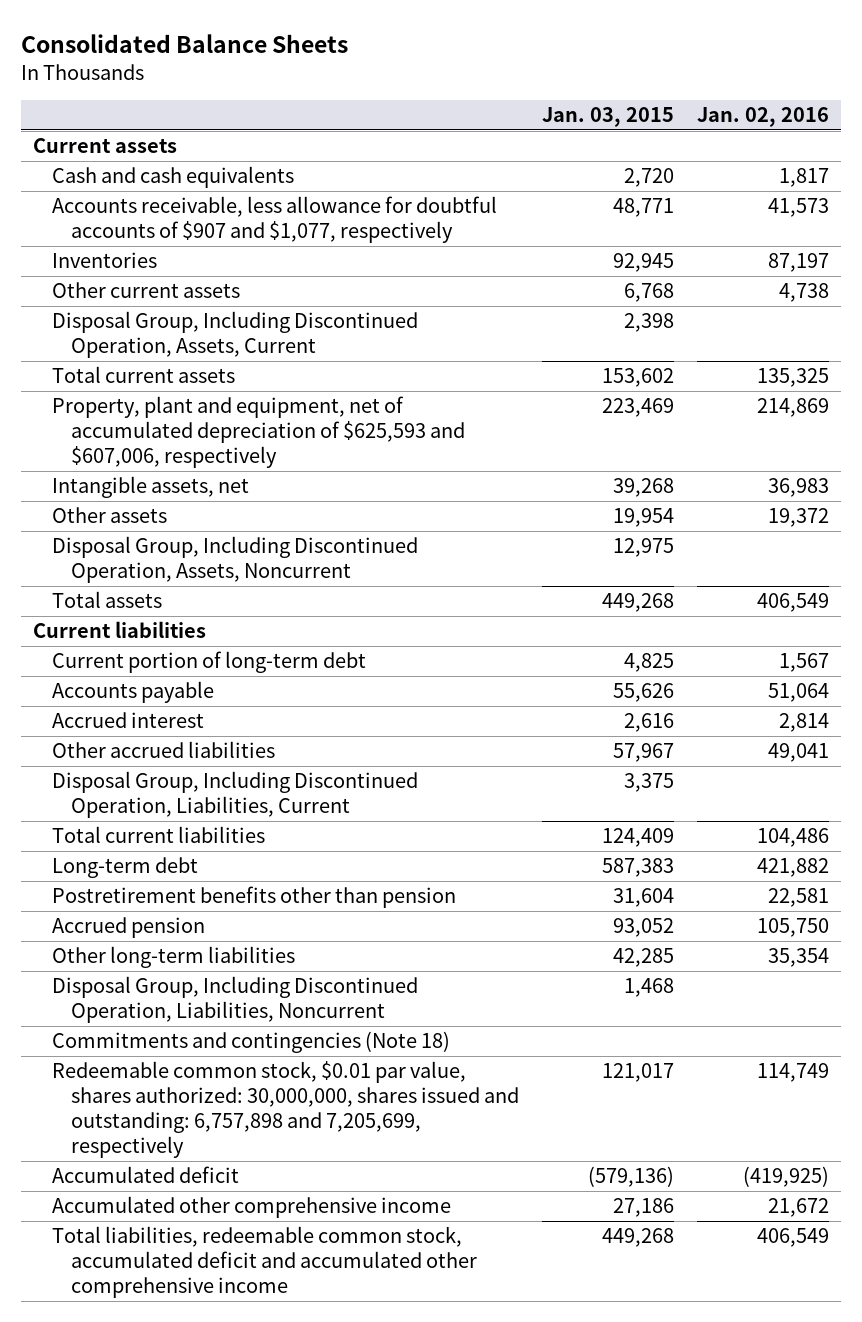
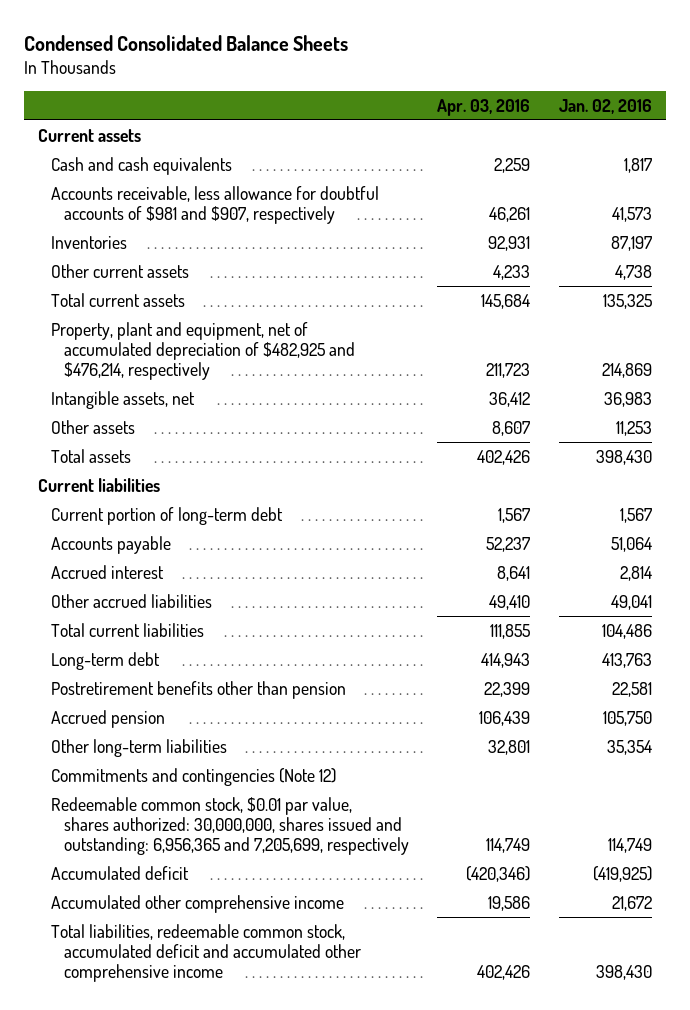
[21,33,349,53] Consolidated Balance Sheets -> [23,34,348,51] Condensed Consolidated Balance Sheets
[542,107,675,128] Jan. 03, 2015 -> none
none -> [437,99,531,117] Apr. 03, 2016
[52,196,498,244] Accounts receivable, less allowance for doubtful accounts of $907 and $1,077, respectively -> [50,185,379,225] Accounts receivable, less allowance for doubtful accounts of $981 and $907, respectively
[52,311,419,359] Disposal Group, Including Discontinued Operation, Assets, Current -> none
[52,396,466,469] Property, plant and equipment, net of accumulated depreciation of $625,593 and $607,006, respectively -> [50,321,356,381] Property, plant and equipment, net of accumulated depreciation of $482,925 and $476,214, respectively
[52,536,419,584] Disposal Group, Including Discontinued Operation, Assets, Noncurrent -> none
[768,508,830,528] 19,372 -> [615,420,652,436] 11,253
[757,593,830,613] 406,549 -> [595,449,652,465] 398,430
[52,771,419,819] Disposal Group, Including Discontinued Operation, Liabilities, Current -> none
[757,858,830,878] 421,882 -> [601,652,652,668] 413,763
[52,976,419,1024] Disposal Group, Including Discontinued Operation, Liabilities, Noncurrent -> none
[52,1031,451,1054] Commitments and contingencies (Note 18) -> [50,767,336,786] Commitments and contingencies (Note 12)
[52,1061,520,1159] Redeemable common stock, $0.01 par value, shares authorized: 30,000,000, shares issued and outstanding: 6,757,898 and 7,205,699, respectively -> [50,796,410,856] Redeemable common stock, $0.01 par value, shares authorized: 30,000,000, shares issued and outstanding: 6,956,365 and 7,205,699, respectively
[757,1228,830,1248] 406,549 -> [595,965,652,981] 398,430

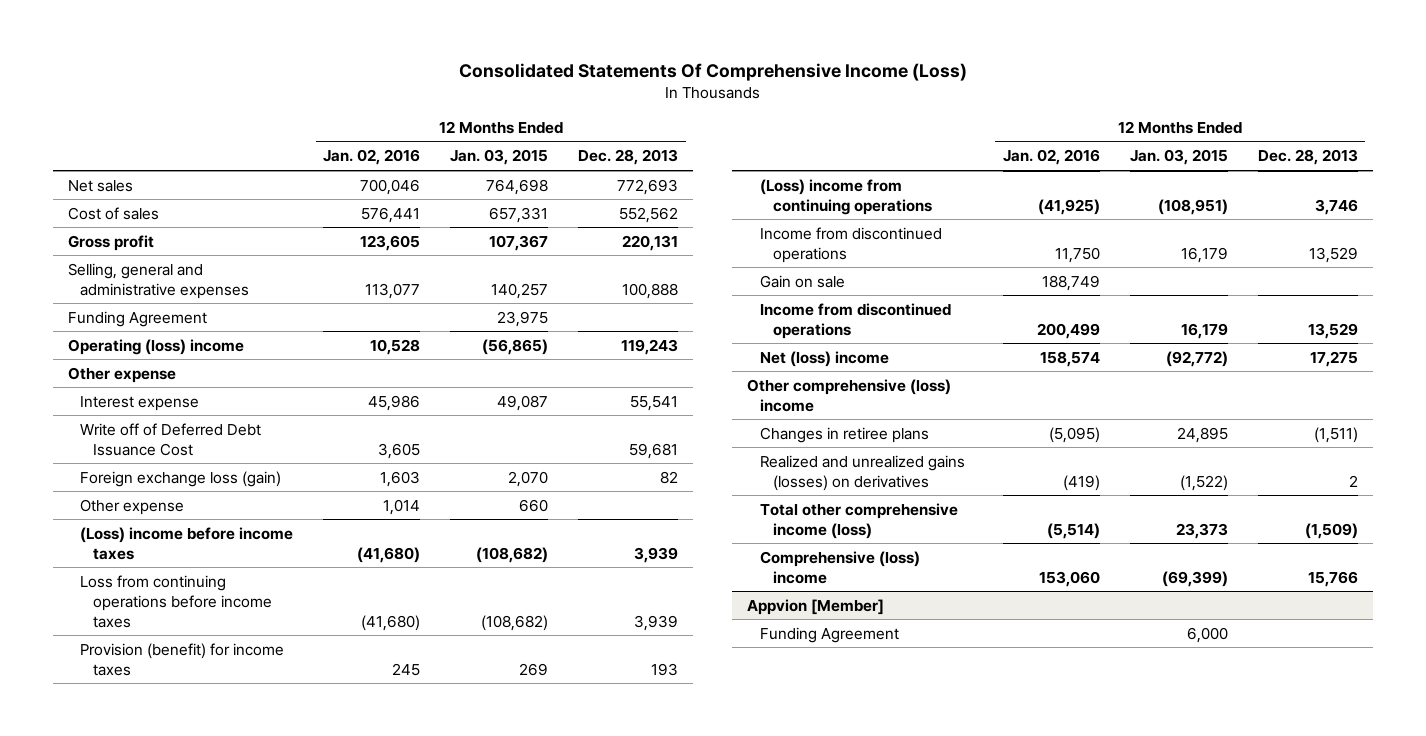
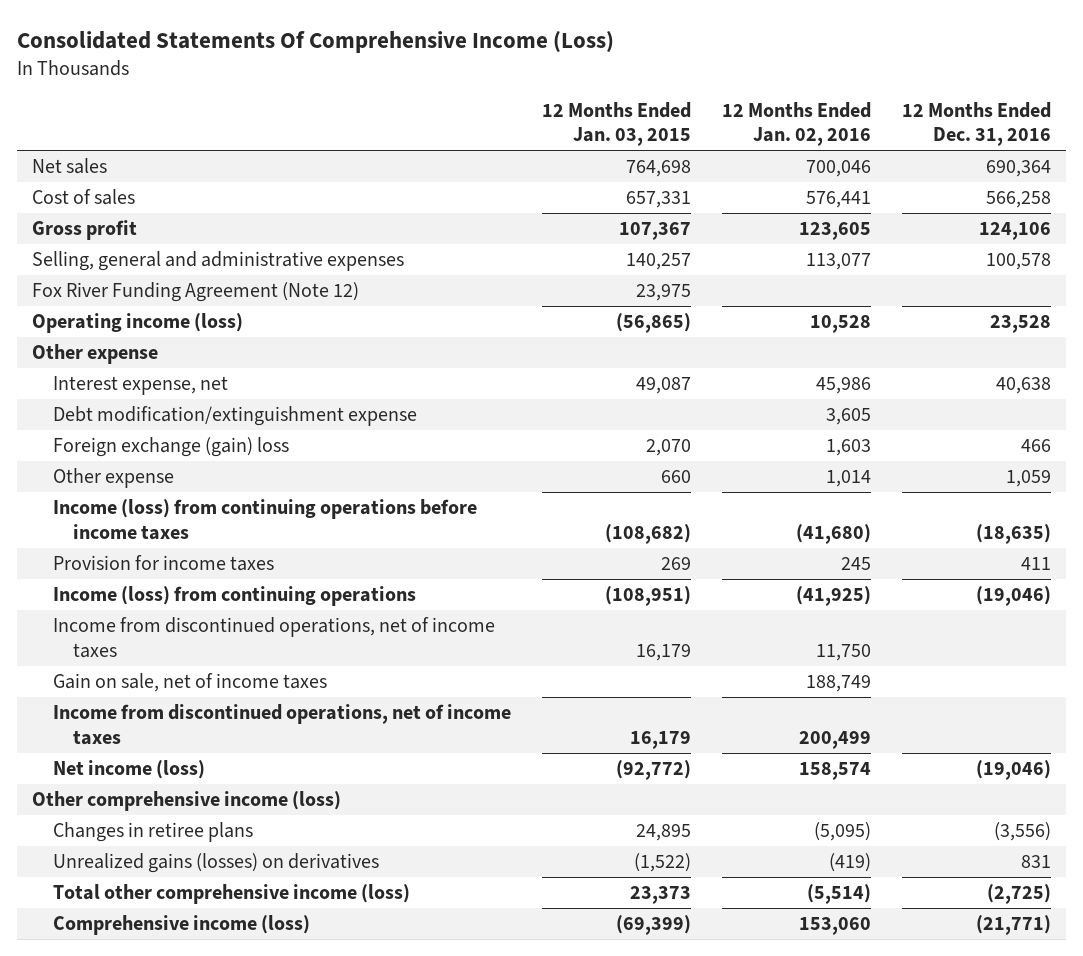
[578,149,679,166] Dec. 28, 2013 -> none
none -> [901,102,1051,147] 12 Months Ended Dec. 31, 2016
[67,310,207,327] Funding Agreement -> [32,282,360,303] Fox River Funding Agreement (Note 12)
[67,338,244,355] Operating (loss) income -> [32,313,244,334] Operating income (loss)
[80,395,200,411] Interest expense -> [52,376,228,396] Interest expense, net
[80,422,262,456] Write off of Deferred Debt Issuance Cost -> [52,406,417,427] Debt modification/extinguishment expense
[80,470,282,487] Foreign exchange loss (gain) -> [52,437,289,458] Foreign exchange (gain) loss
[80,574,273,628] Loss from continuing operations before income taxes -> none
[80,526,294,560] (Loss) income before income taxes -> [52,499,477,540] Income (loss) from continuing operations before income taxes
[80,642,285,676] Provision (benefit) for income taxes -> [52,555,274,572] Provision for income taxes
[760,178,932,215] (Loss) income from continuing operations -> [52,586,416,607] Income (loss) from continuing operations
[760,226,943,263] Income from discontinued operations -> [52,617,495,658] Income from discontinued operations, net of income taxes
[760,274,846,288] Gain on sale -> [52,673,327,693] Gain on sale, net of income taxes
[760,302,952,339] Income from discontinued operations -> [52,704,511,745] Income from discontinued operations, net of income taxes
[760,350,890,367] Net (loss) income -> [52,760,205,780] Net income (loss)
[747,378,952,412] Other comprehensive (loss) income -> [32,791,342,812] Other comprehensive income (loss)
[760,454,966,491] Realized and unrealized gains (losses) on derivatives -> [52,853,379,874] Unrealized gains (losses) on derivatives
[747,598,885,615] Appvion [Member] -> none
[760,626,900,643] Funding Agreement -> none
[760,550,921,584] Comprehensive (loss) income -> [52,915,310,936] Comprehensive income (loss)

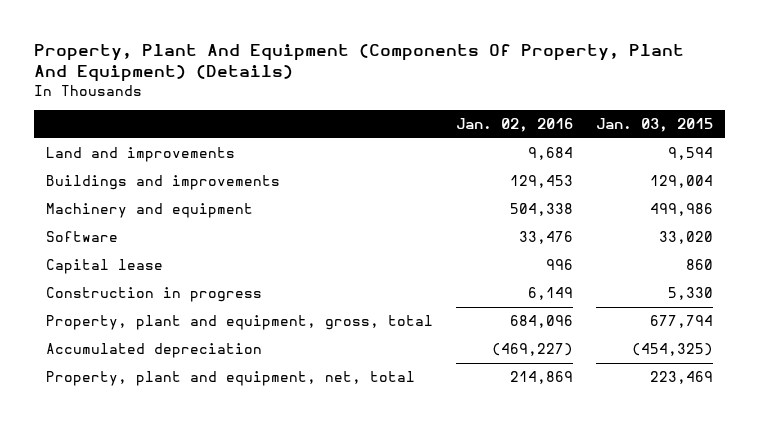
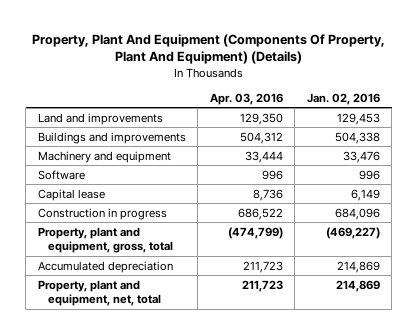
[596,117,714,132] Jan. 03, 2015 -> none
none -> [209,92,283,105] Apr. 03, 2016
[528,147,574,161] 9,684 -> [336,112,380,125] 129,453
[510,175,574,189] 129,453 -> [334,131,380,144] 504,338
[510,203,574,217] 504,338 -> [342,150,380,163] 33,476
[519,231,574,245] 33,476 -> [358,169,380,180] 996
[546,259,574,271] 996 -> [350,188,380,201] 6,149
[528,287,574,301] 6,149 -> [334,207,380,220] 684,096
[510,315,574,329] 684,096 -> [325,226,380,239] (469,227)
[492,343,574,357] (469,227) -> [336,260,380,273] 214,869

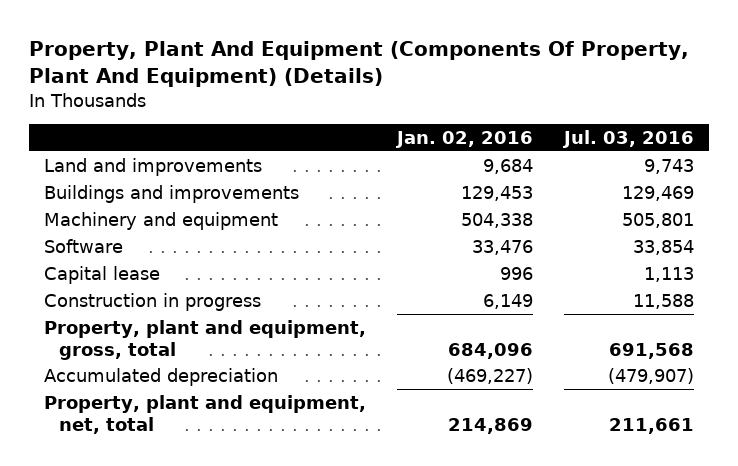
[209,92,283,105] Apr. 03, 2016 -> none
none -> [561,129,694,148] Jul. 03, 2016
[336,112,380,125] 129,453 -> [482,158,533,174] 9,684
[334,131,380,144] 504,338 -> [460,185,533,201] 129,453
[342,150,380,163] 33,476 -> [460,212,533,228] 504,338
[358,169,380,180] 996 -> [471,239,533,255] 33,476
[350,188,380,201] 6,149 -> [499,266,533,280] 996
[334,207,380,220] 684,096 -> [482,293,533,309] 6,149
[325,226,380,239] (469,227) -> [447,342,533,359] 684,096
[336,260,380,273] 214,869 -> [446,367,533,384] (469,227)

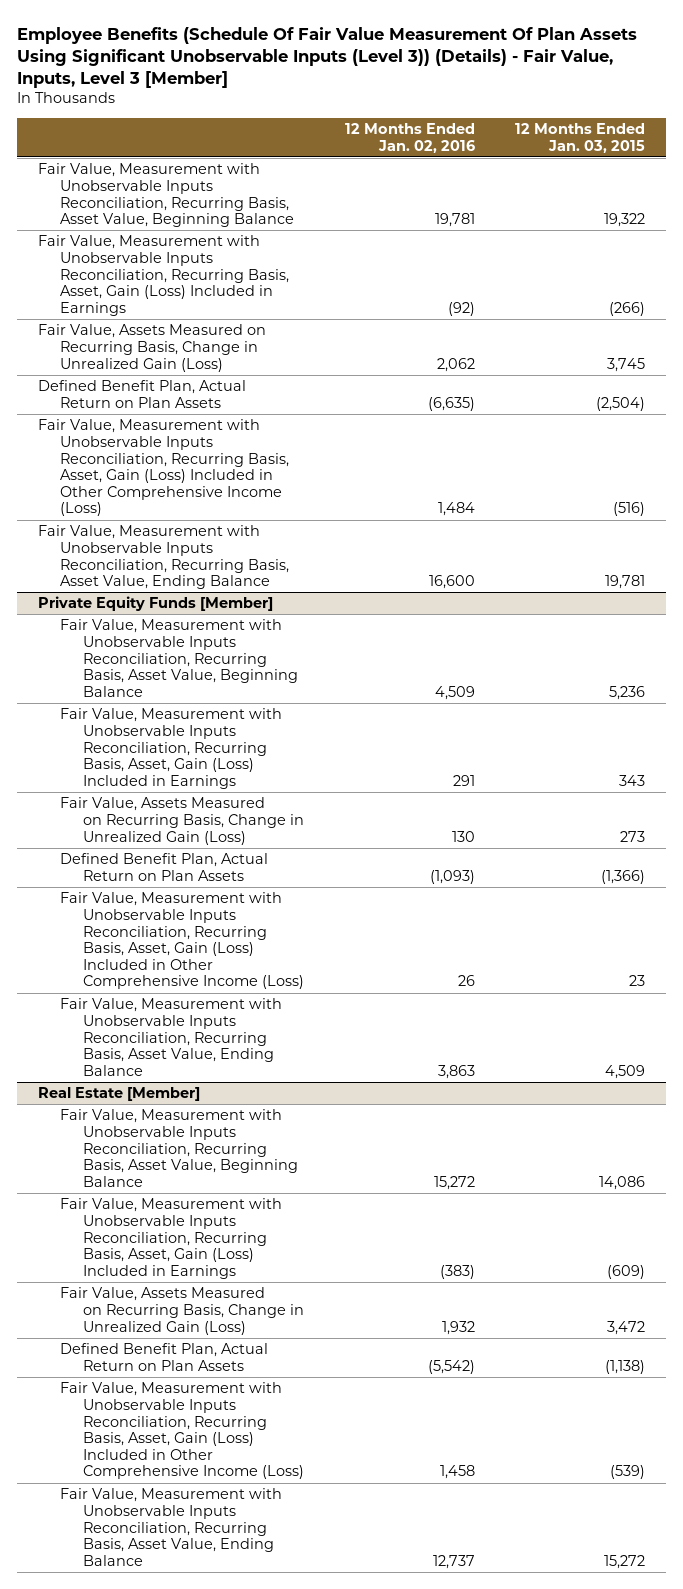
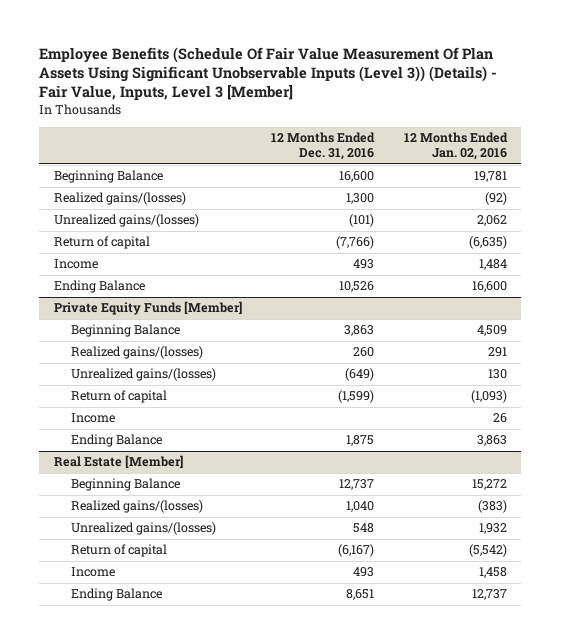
[515,122,646,153] 12 Months Ended Jan. 03, 2015 -> none
none -> [271,132,376,161] 12 Months Ended Dec. 31, 2016
[37,163,295,228] Fair Value, Measurement with Unobservable Inputs Reconciliation, Recurring Basis, Asset Value, Beginning Balance -> [54,170,164,184] Beginning Balance
[37,235,290,316] Fair Value, Measurement with Unobservable Inputs Reconciliation, Recurring Basis, Asset, Gain (Loss) Included in Earnings -> [54,192,187,206] Realized gains/(losses)
[37,324,266,372] Fair Value, Assets Measured on Recurring Basis, Change in Unrealized Gain (Loss) -> [54,214,200,228] Unrealized gains/(losses)
[37,380,246,408] Defined Benefit Plan, Actual Return on Plan Assets -> [54,236,151,250] Return of capital
[37,419,290,517] Fair Value, Measurement with Unobservable Inputs Reconciliation, Recurring Basis, Asset, Gain (Loss) Included in Other Comprehensive Income (Loss) -> [54,259,99,270] Income
[37,525,290,590] Fair Value, Measurement with Unobservable Inputs Reconciliation, Recurring Basis, Asset Value, Ending Balance -> [54,280,146,294] Ending Balance
[60,619,299,697] Fair Value, Measurement with Unobservable Inputs Reconciliation, Recurring Basis, Asset Value, Beginning Balance -> [70,324,180,338] Beginning Balance
[60,708,283,789] Fair Value, Measurement with Unobservable Inputs Reconciliation, Recurring Basis, Asset, Gain (Loss) Included in Earnings -> [70,346,203,360] Realized gains/(losses)
[60,797,305,845] Fair Value, Assets Measured on Recurring Basis, Change in Unrealized Gain (Loss) -> [70,368,216,382] Unrealized gains/(losses)
[60,853,269,881] Defined Benefit Plan, Actual Return on Plan Assets -> [70,390,167,404] Return of capital
[60,892,305,990] Fair Value, Measurement with Unobservable Inputs Reconciliation, Recurring Basis, Asset, Gain (Loss) Included in Other Comprehensive Income (Loss) -> [70,413,115,424] Income
[60,998,283,1076] Fair Value, Measurement with Unobservable Inputs Reconciliation, Recurring Basis, Asset Value, Ending Balance -> [70,434,162,448] Ending Balance
[60,1109,299,1187] Fair Value, Measurement with Unobservable Inputs Reconciliation, Recurring Basis, Asset Value, Beginning Balance -> [70,478,180,492] Beginning Balance
[60,1198,283,1279] Fair Value, Measurement with Unobservable Inputs Reconciliation, Recurring Basis, Asset, Gain (Loss) Included in Earnings -> [70,500,203,514] Realized gains/(losses)
[60,1287,305,1335] Fair Value, Assets Measured on Recurring Basis, Change in Unrealized Gain (Loss) -> [70,522,216,536] Unrealized gains/(losses)
[60,1343,269,1371] Defined Benefit Plan, Actual Return on Plan Assets -> [70,544,167,558] Return of capital
[60,1382,305,1480] Fair Value, Measurement with Unobservable Inputs Reconciliation, Recurring Basis, Asset, Gain (Loss) Included in Other Comprehensive Income (Loss) -> [70,567,115,578] Income
[60,1488,283,1566] Fair Value, Measurement with Unobservable Inputs Reconciliation, Recurring Basis, Asset Value, Ending Balance -> [70,588,162,602] Ending Balance

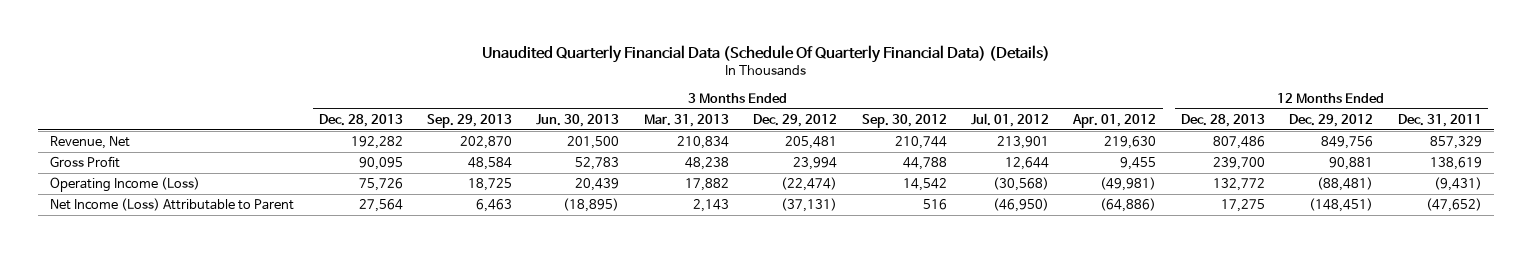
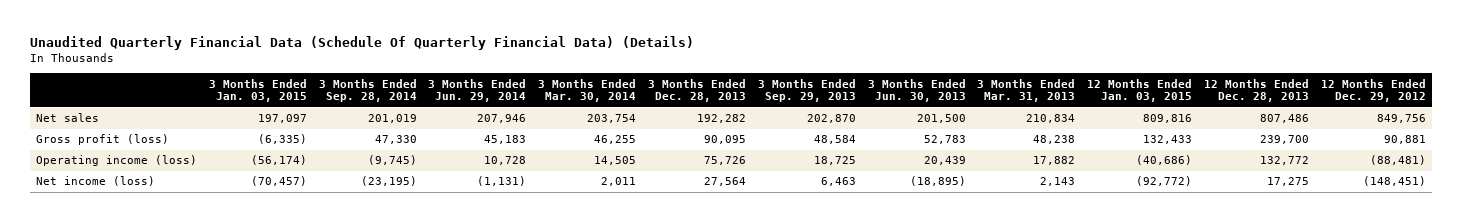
[753,113,838,127] Dec. 29, 2012 -> none
[861,113,947,128] Sep. 30, 2012 -> none
[971,112,1050,127] Jul. 01, 2012 -> none
[1072,113,1157,128] Apr. 01, 2012 -> none
[1397,113,1482,127] Dec. 31, 2011 -> none
none -> [208,78,307,103] 3 Months Ended Jan. 03, 2015
none -> [318,78,417,103] 3 Months Ended Sep. 28, 2014
none -> [428,78,527,103] 3 Months Ended Jun. 29, 2014
none -> [538,78,637,103] 3 Months Ended Mar. 30, 2014
none -> [1087,78,1193,103] 12 Months Ended Jan. 03, 2015
[50,136,131,150] Revenue, Net -> [36,113,100,123] Net sales
[50,156,121,169] Gross Profit -> [36,134,170,146] Gross profit (loss)
[50,177,201,193] Operating Income (Loss) -> [36,155,198,167] Operating income (loss)
[50,198,295,212] Net Income (Loss) Attributable to Parent -> [36,176,156,187] Net income (loss)

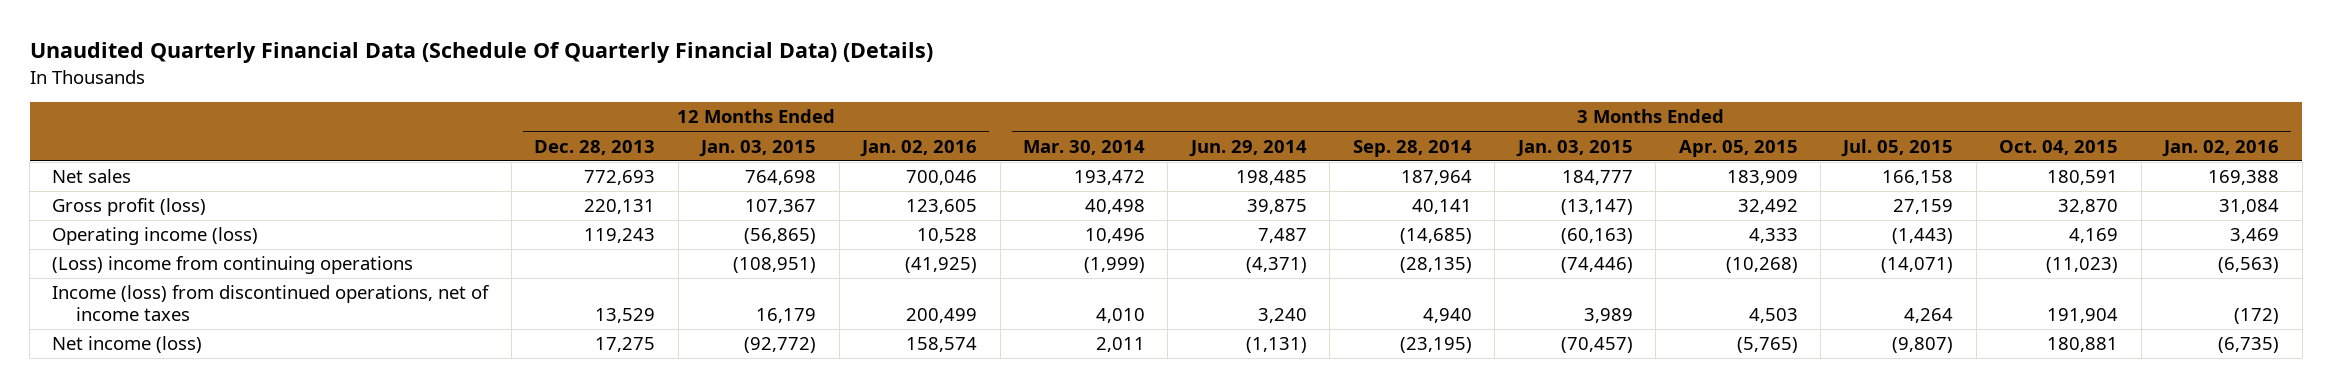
[648,78,747,103] 3 Months Ended Dec. 28, 2013 -> none
[757,78,856,103] 3 Months Ended Sep. 29, 2013 -> none
[867,78,966,103] 3 Months Ended Jun. 30, 2013 -> none
[977,78,1076,103] 3 Months Ended Mar. 31, 2013 -> none
[1320,78,1426,103] 12 Months Ended Dec. 29, 2012 -> none
none -> [860,139,978,157] Jan. 02, 2016
none -> [1678,139,1798,157] Apr. 05, 2015
none -> [1841,138,1954,157] Jul. 05, 2015
none -> [1999,139,2119,155] Oct. 04, 2015
none -> [2162,139,2280,157] Jan. 02, 2016
[257,114,307,124] 197,097 -> [1561,170,1633,186] 184,777
[367,114,417,124] 201,019 -> [1400,170,1472,186] 187,964
[477,114,527,124] 207,946 -> [1235,170,1307,186] 198,485
[587,114,637,124] 203,754 -> [1074,170,1146,186] 193,472
[1143,114,1193,124] 809,816 -> [745,170,817,186] 764,698
[1260,114,1310,124] 807,486 -> [584,170,656,186] 772,693
[257,134,307,145] (6,335) -> [1560,199,1633,216] (13,147)
[374,135,417,145] 47,330 -> [1411,199,1472,215] 40,141
[484,135,527,145] 45,183 -> [1246,199,1307,215] 39,875
[594,135,637,145] 46,255 -> [1085,199,1146,215] 40,498
[1143,135,1193,145] 132,433 -> [745,199,817,215] 107,367
[1260,135,1310,145] 239,700 -> [584,199,656,215] 220,131
[250,155,307,166] (56,174) -> [1560,228,1633,245] (60,163)
[367,155,417,166] (9,745) -> [1399,228,1472,245] (14,685)
[484,156,527,166] 10,728 -> [1257,228,1307,244] 7,487
[594,156,637,166] 14,505 -> [1085,228,1146,244] 10,496
[1136,155,1193,166] (40,686) -> [744,228,817,245] (56,865)
[1260,156,1310,166] 132,772 -> [584,228,656,244] 119,243
none -> [52,256,414,275] (Loss) income from continuing operations
none -> [52,285,491,322] Income (loss) from discontinued operations, net of income taxes

